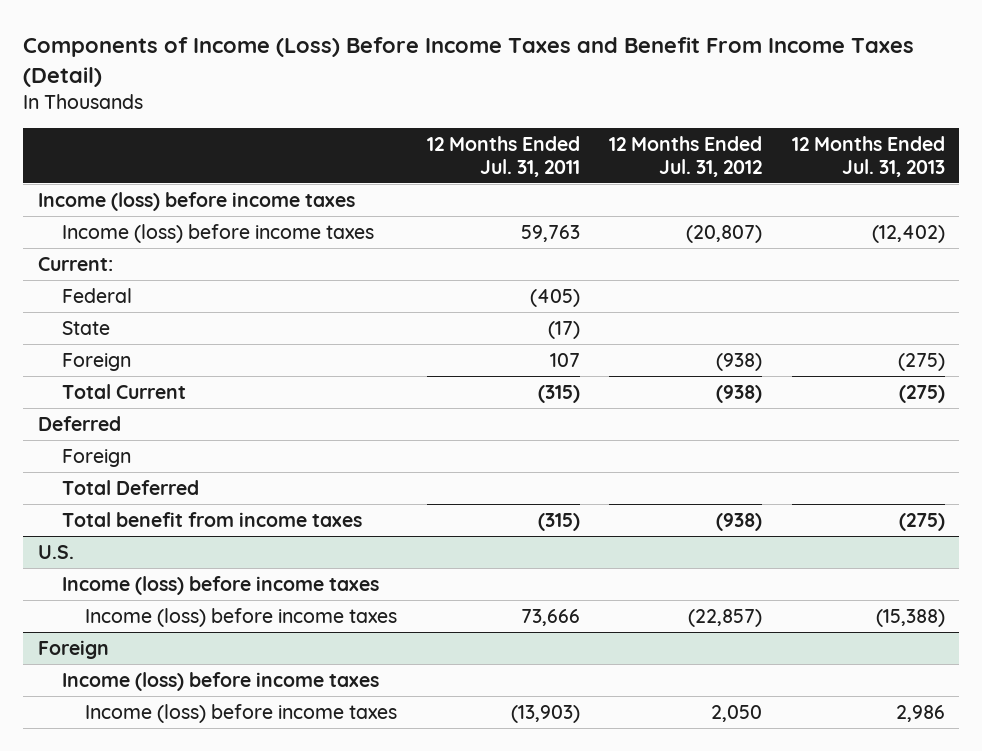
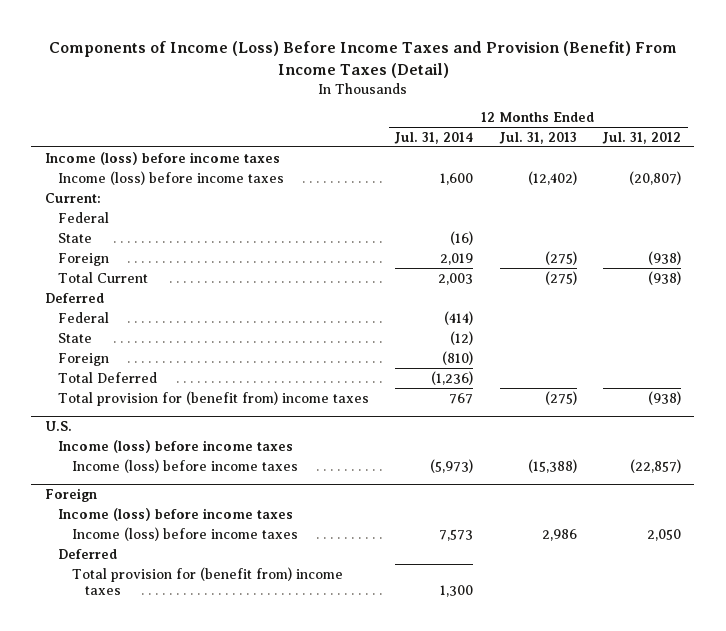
[22,36,914,87] Components of Income (Loss) Before Income Taxes and Benefit From Income Taxes (Detail) -> [48,41,677,78] Components of Income (Loss) Before Income Taxes and Provision (Benefit) From Income Taxes (Detail)
[426,136,580,177] 12 Months Ended Jul. 31, 2011 -> none
none -> [394,131,474,144] Jul. 31, 2014
none -> [58,311,110,323] Federal
none -> [58,332,93,343] State
[61,511,362,527] Total benefit from income taxes -> [58,390,370,406] Total provision for (benefit from) income taxes
none -> [58,548,118,559] Deferred
none -> [71,566,343,595] Total provision for (benefit from) income taxes

